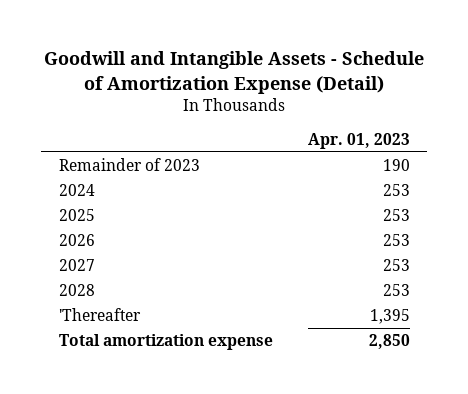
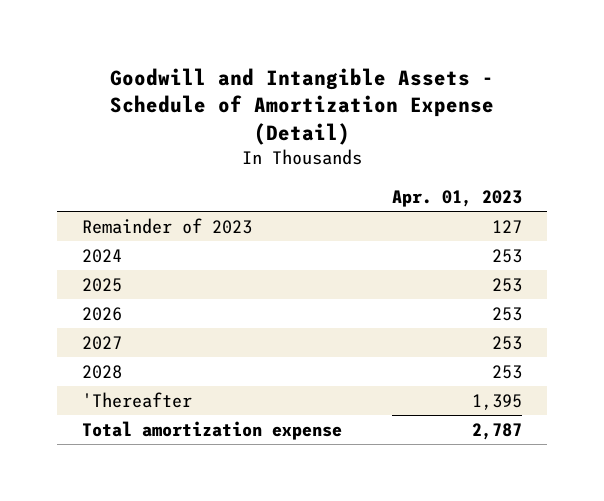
[382,159,410,172] 190 -> [491,219,522,233] 127
[368,334,410,350] 2,850 -> [471,422,522,440] 2,787

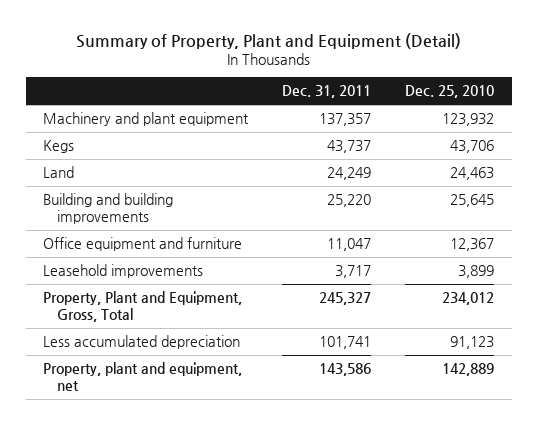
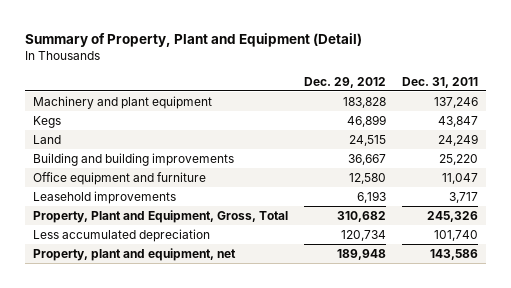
[405,85,495,99] Dec. 25, 2010 -> none
none -> [304,76,387,88] Dec. 29, 2012
[319,113,372,127] 137,357 -> [434,96,479,108] 137,246
[327,140,372,154] 43,737 -> [438,115,479,127] 43,847
[319,292,372,306] 245,327 -> [427,210,479,222] 245,326
[319,336,372,350] 101,741 -> [434,229,479,241] 101,740

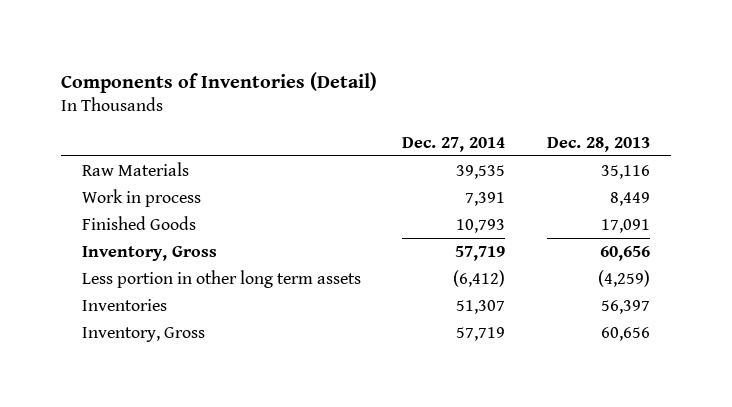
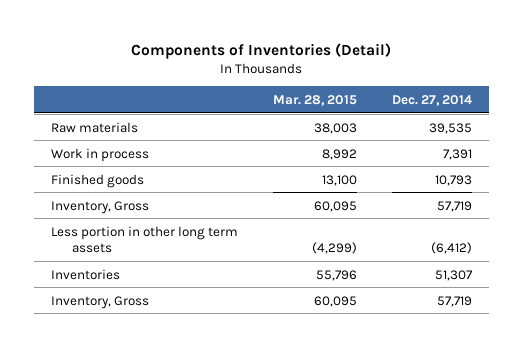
[547,136,651,152] Dec. 28, 2013 -> none
none -> [272,94,357,106] Mar. 28, 2015
[81,162,189,177] Raw Materials -> [51,121,139,133] Raw materials
[81,216,196,231] Finished Goods -> [51,173,145,188] Finished goods

